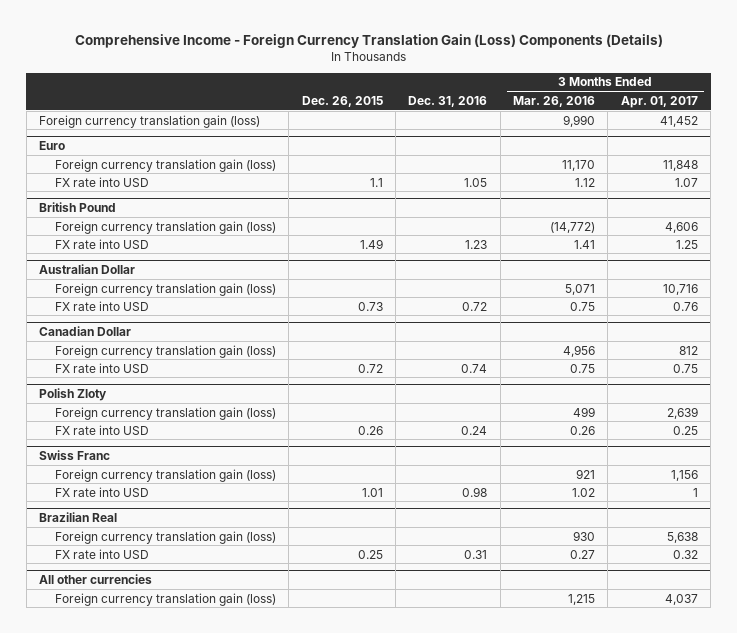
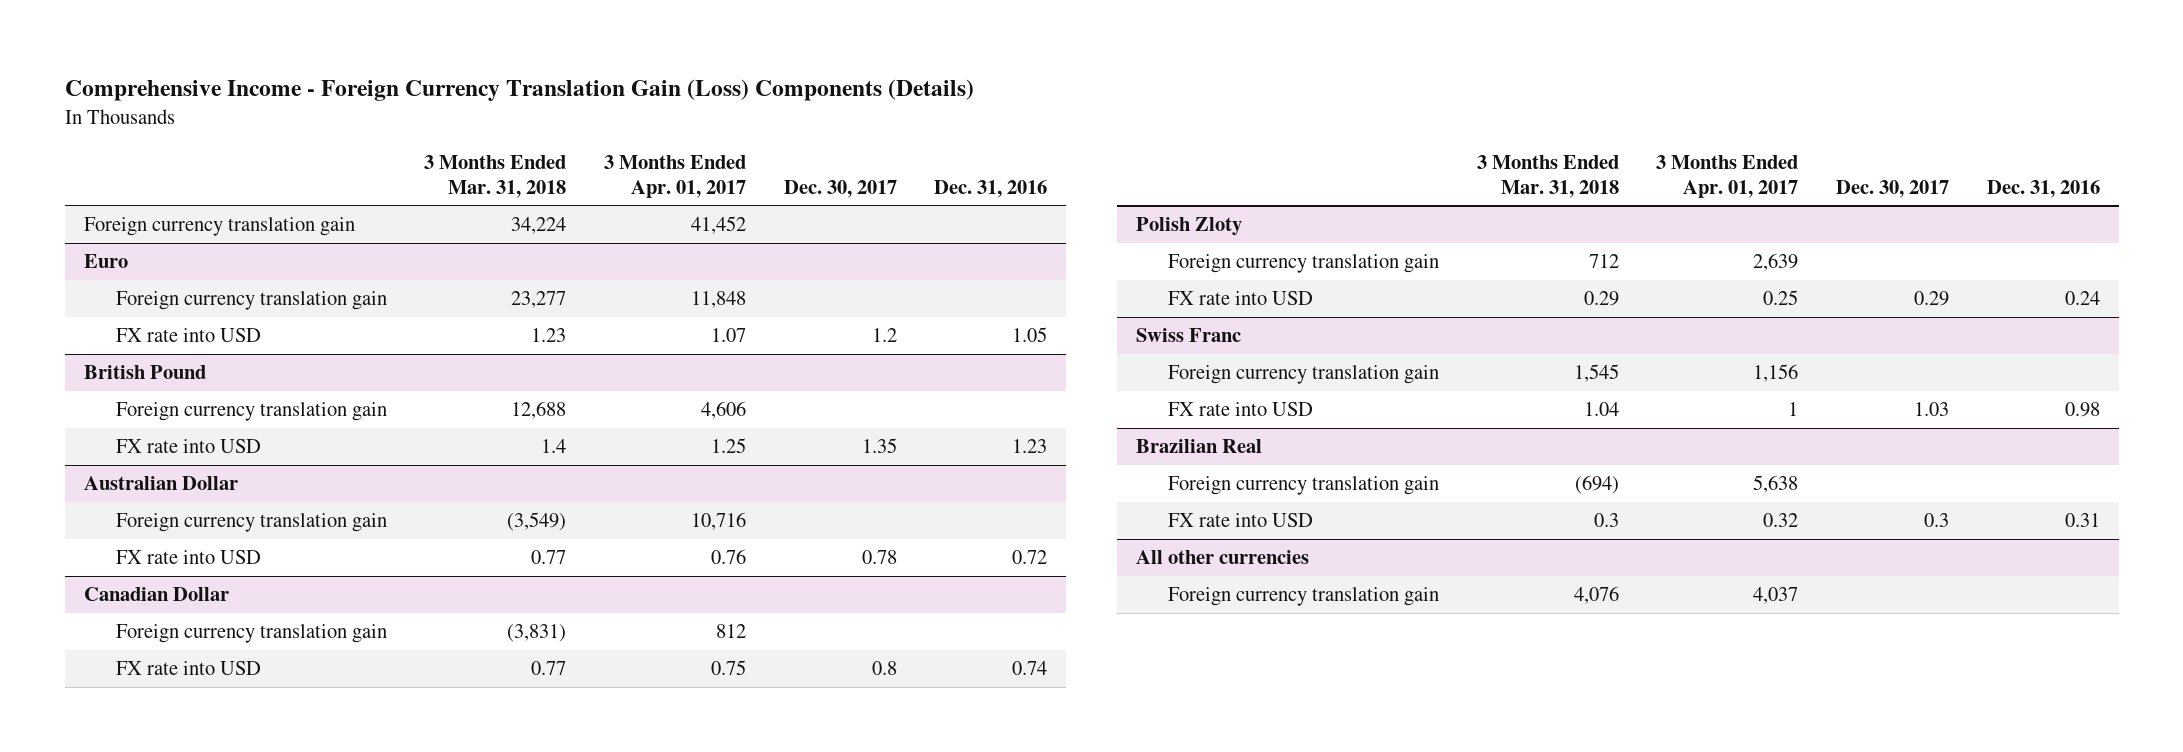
[301,95,383,107] Dec. 26, 2015 -> none
[513,95,596,107] Mar. 26, 2016 -> none
none -> [424,155,567,198] 3 Months Ended Mar. 31, 2018
none -> [783,179,897,198] Dec. 30, 2017
[39,114,261,128] Foreign currency translation gain (loss) -> [83,217,355,237] Foreign currency translation gain
[54,158,276,172] Foreign currency translation gain (loss) -> [115,291,387,311] Foreign currency translation gain
[54,220,276,234] Foreign currency translation gain (loss) -> [115,402,387,422] Foreign currency translation gain
[54,282,276,296] Foreign currency translation gain (loss) -> [115,513,387,533] Foreign currency translation gain
[54,344,276,358] Foreign currency translation gain (loss) -> [115,624,387,644] Foreign currency translation gain
[54,406,276,420] Foreign currency translation gain (loss) -> [1168,254,1440,274] Foreign currency translation gain
[54,468,276,482] Foreign currency translation gain (loss) -> [1168,365,1440,385] Foreign currency translation gain
[54,530,276,544] Foreign currency translation gain (loss) -> [1168,476,1440,496] Foreign currency translation gain
[54,592,276,606] Foreign currency translation gain (loss) -> [1168,587,1440,607] Foreign currency translation gain

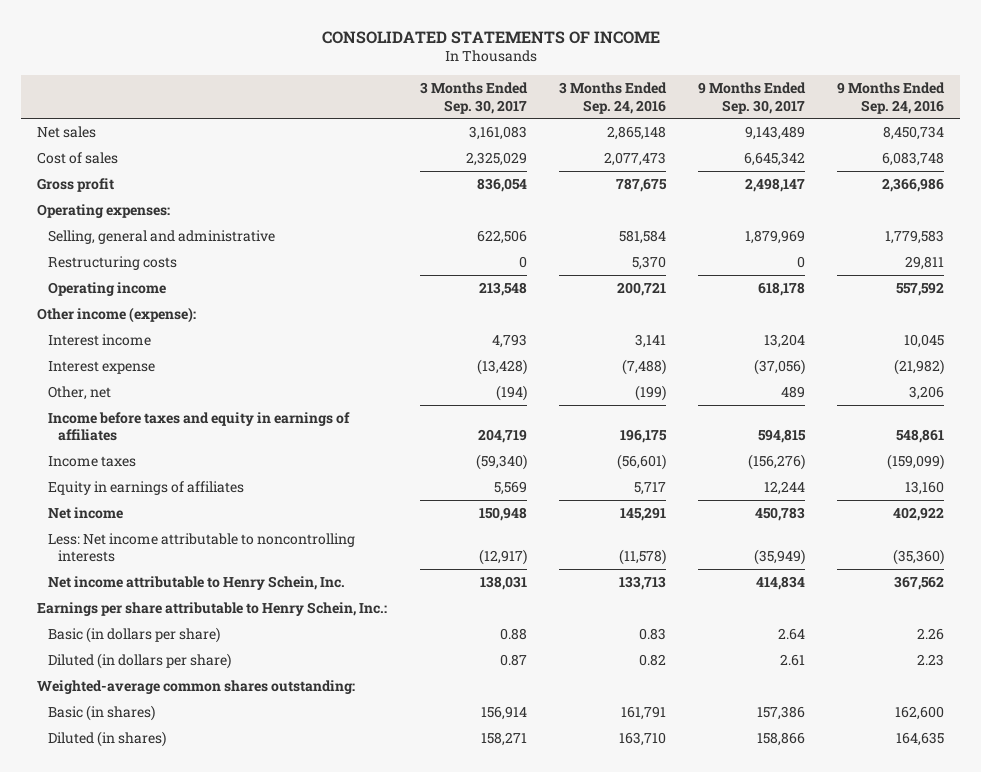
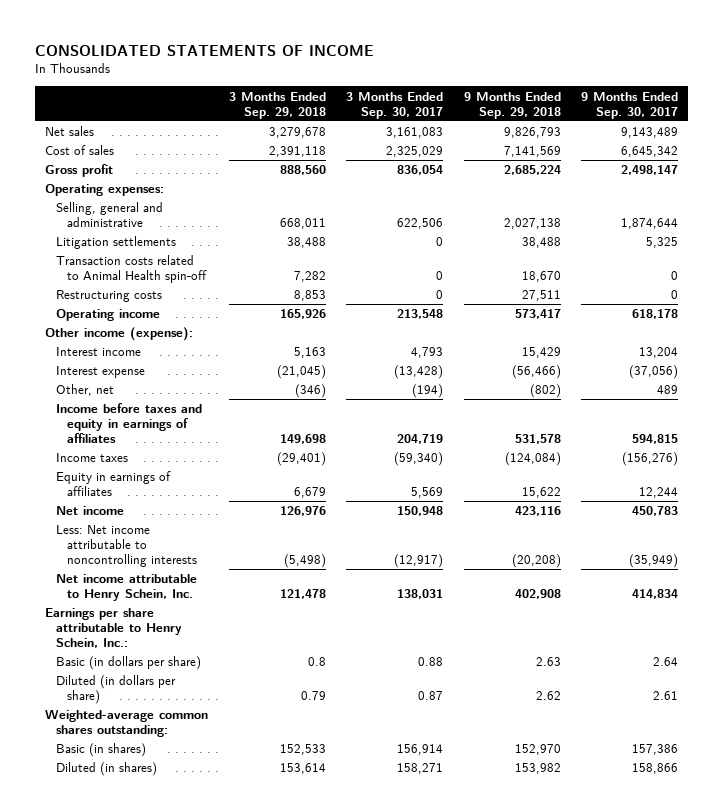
[558,81,667,114] 3 Months Ended Sep. 24, 2016 -> none
[836,81,945,114] 9 Months Ended Sep. 24, 2016 -> none
none -> [228,91,326,119] 3 Months Ended Sep. 29, 2018
none -> [463,91,561,119] 9 Months Ended Sep. 29, 2018
[744,229,805,244] 1,879,969 -> [621,218,679,230] 1,874,644
none -> [56,236,177,250] Litigation settlements
none -> [56,255,208,284] Transaction costs related to Animal Health spin-off

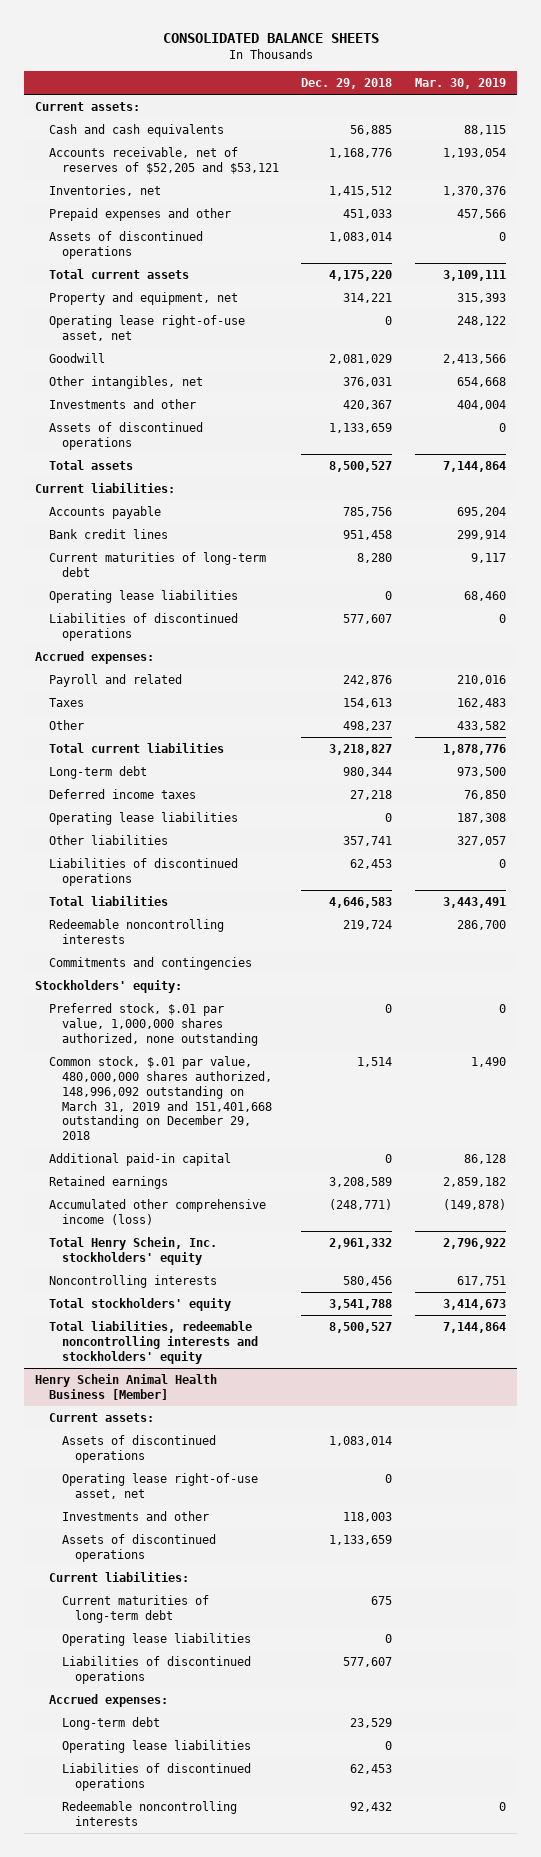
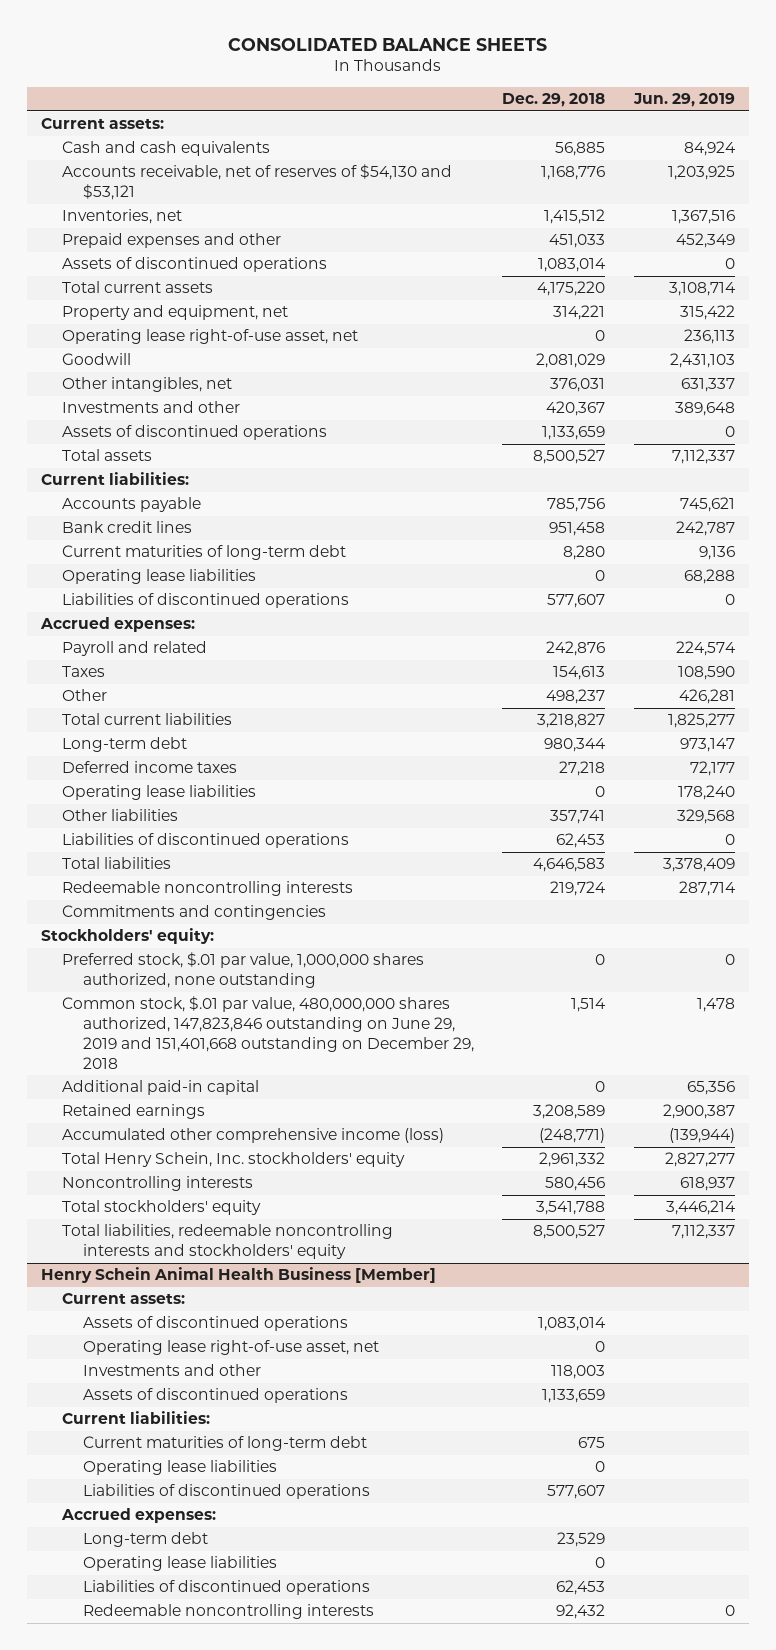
[414,78,506,90] Mar. 30, 2019 -> none
none -> [633,93,736,108] Jun. 29, 2019
[48,147,279,174] Accounts receivable, net of reserves of $52,205 and $53,121 -> [62,164,453,201] Accounts receivable, net of reserves of $54,130 and $53,121
[48,1056,272,1141] Common stock, $.01 par value, 480,000,000 shares authorized, 148,996,092 outstanding on March 31, 2019 and 151,401,668 outstanding on December 29, 2018 -> [62,996,474,1069] Common stock, $.01 par value, 480,000,000 shares authorized, 147,823,846 outstanding on June 29, 2019 and 151,401,668 outstanding on December 29, 2018

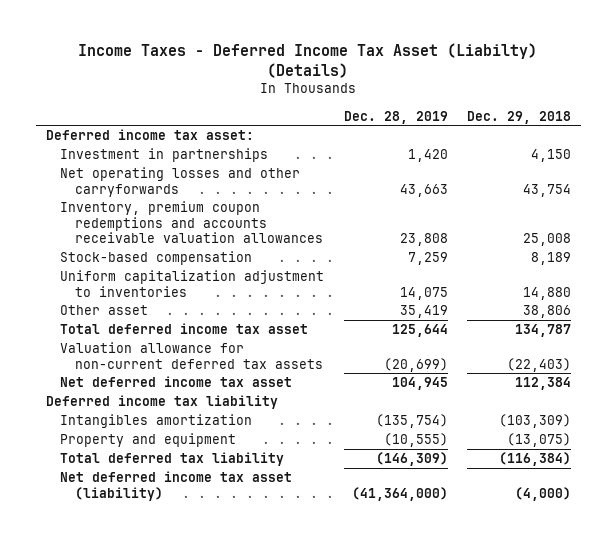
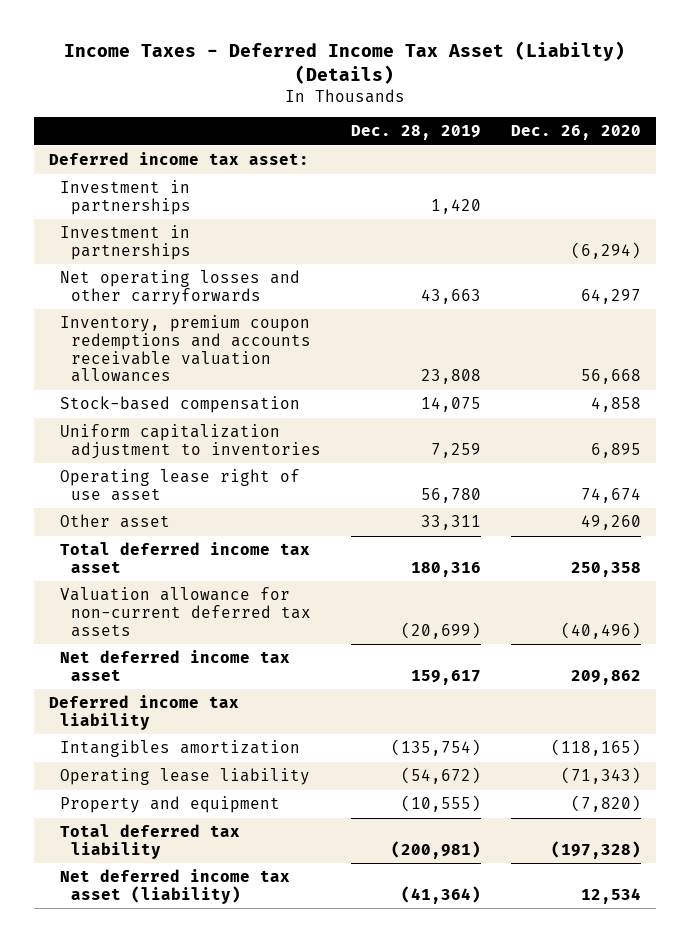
[466,110,571,124] Dec. 29, 2018 -> none
none -> [510,125,641,141] Dec. 26, 2020
none -> [59,225,191,260] Investment in partnerships
[407,252,448,266] 7,259 -> [420,397,481,413] 14,075
[399,286,448,300] 14,075 -> [430,442,481,458] 7,259
none -> [59,469,300,501] Operating lease right of use asset
[399,305,448,319] 35,419 -> [420,515,481,531] 33,311
[391,324,448,338] 125,644 -> [410,561,481,577] 180,316
[391,377,448,391] 104,945 -> [410,669,481,685] 159,617
none -> [59,768,310,786] Operating lease liability
[375,452,448,467] (146,309) -> [390,840,481,859] (200,981)
[351,486,448,501] (41,364,000) -> [400,885,481,904] (41,364)

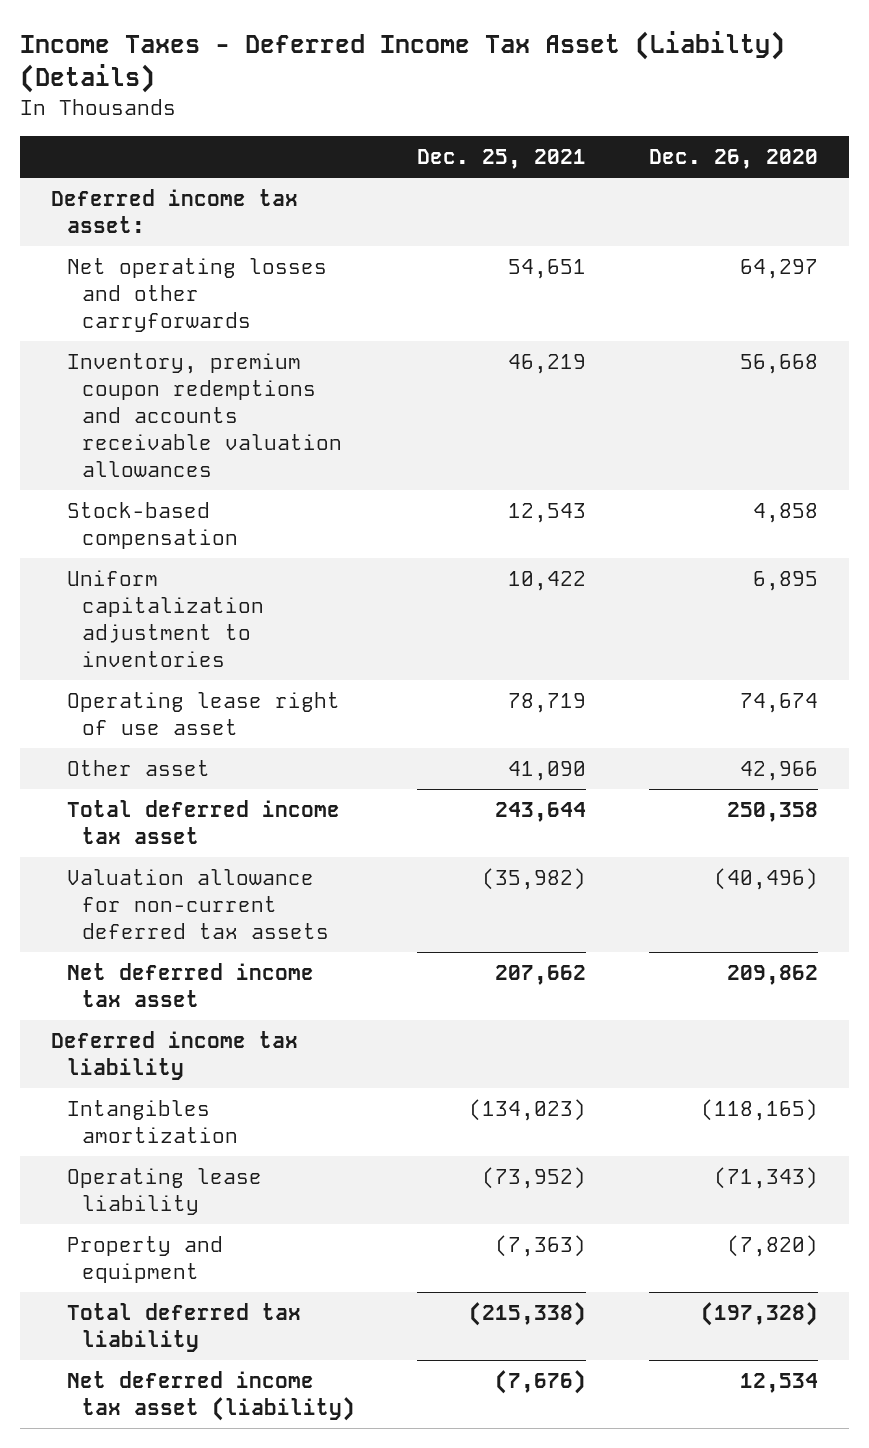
[350,125,481,141] Dec. 28, 2019 -> none
none -> [417,148,587,169] Dec. 25, 2021
[59,180,191,215] Investment in partnerships -> none
[59,225,191,260] Investment in partnerships -> none
[580,515,641,531] 49,260 -> [739,761,818,782] 42,966

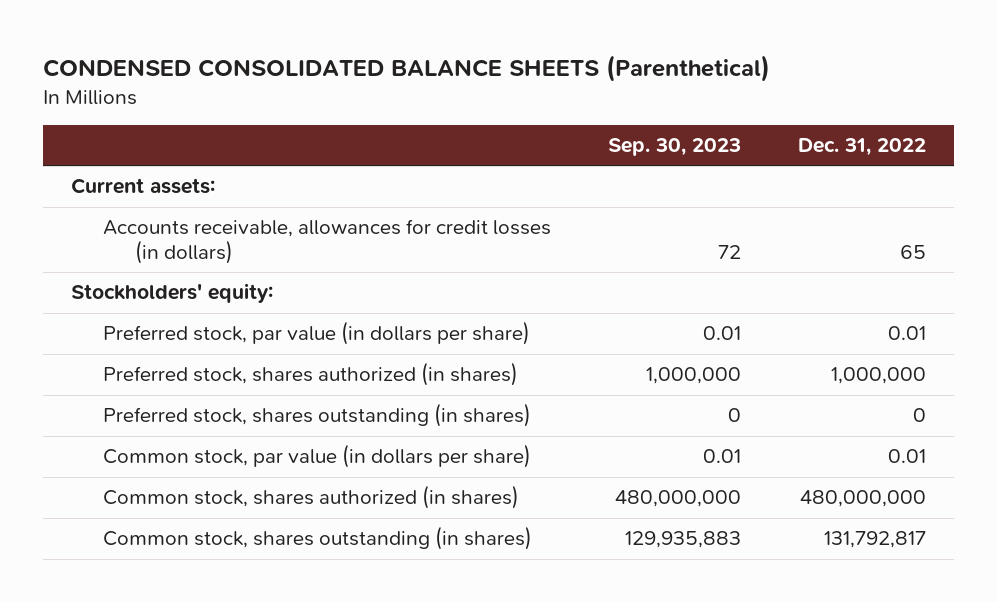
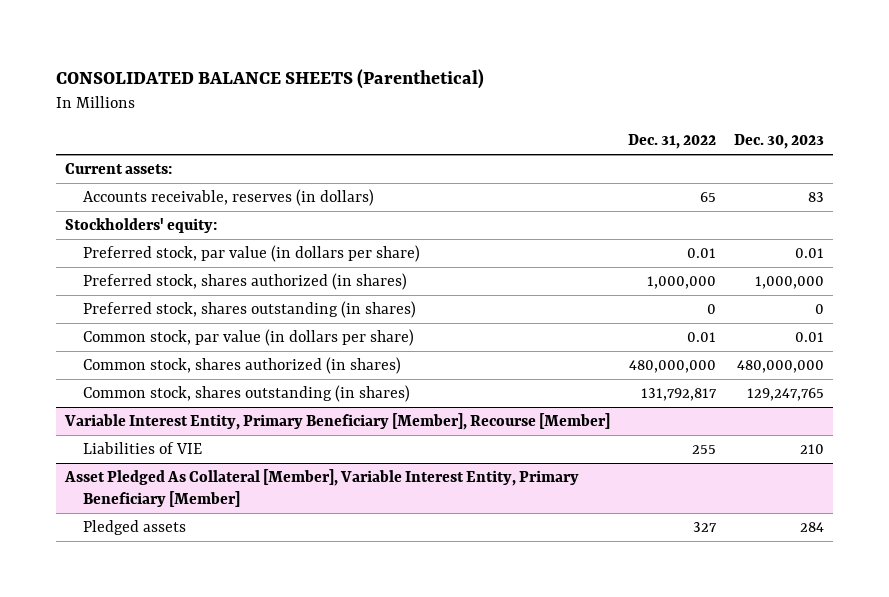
[43,54,771,82] CONDENSED CONSOLIDATED BALANCE SHEETS (Parenthetical) -> [55,68,484,89] CONSOLIDATED BALANCE SHEETS (Parenthetical)
[608,138,742,157] Sep. 30, 2023 -> none
none -> [733,134,824,150] Dec. 30, 2023
[103,219,552,265] Accounts receivable, allowances for credit losses (in dollars) -> [83,189,375,207] Accounts receivable, reserves (in dollars)
none -> [63,413,610,431] Variable Interest Entity, Primary Beneficiary [Member], Recourse [Member]
none -> [83,442,203,455] Liabilities of VIE
none -> [63,469,579,508] Asset Pledged As Collateral [Member], Variable Interest Entity, Primary Beneficiary [Member]
none -> [83,520,187,536] Pledged assets

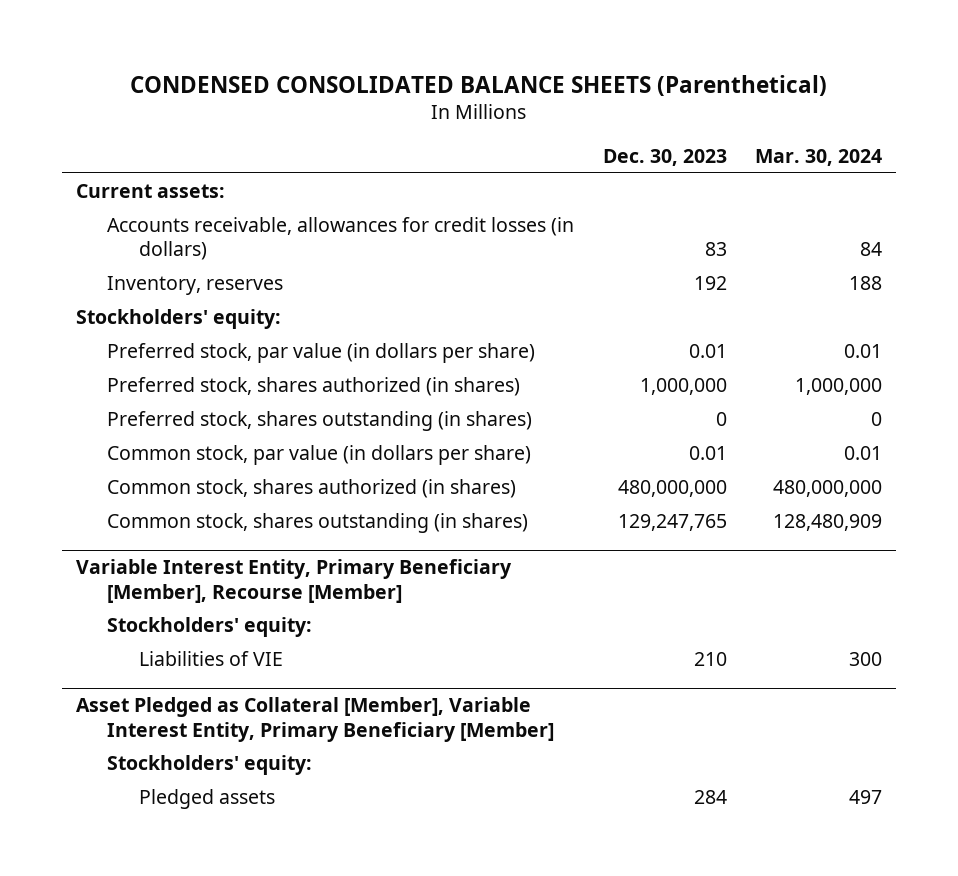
[55,68,484,89] CONSOLIDATED BALANCE SHEETS (Parenthetical) -> [130,74,828,96] CONDENSED CONSOLIDATED BALANCE SHEETS (Parenthetical)
[627,134,716,150] Dec. 31, 2022 -> none
none -> [754,148,882,166] Mar. 30, 2024
[83,189,375,207] Accounts receivable, reserves (in dollars) -> [107,216,575,261] Accounts receivable, allowances for credit losses (in dollars)
none -> [107,275,284,295] Inventory, reserves
none -> [107,616,313,637] Stockholders' equity:
[63,469,579,508] Asset Pledged As Collateral [Member], Variable Interest Entity, Primary Beneficiary [Member] -> [76,697,555,742] Asset Pledged as Collateral [Member], Variable Interest Entity, Primary Beneficiary [Member]
none -> [107,754,313,775] Stockholders' equity:

